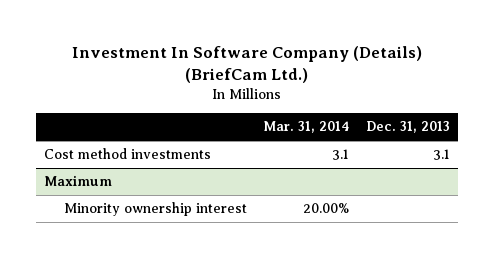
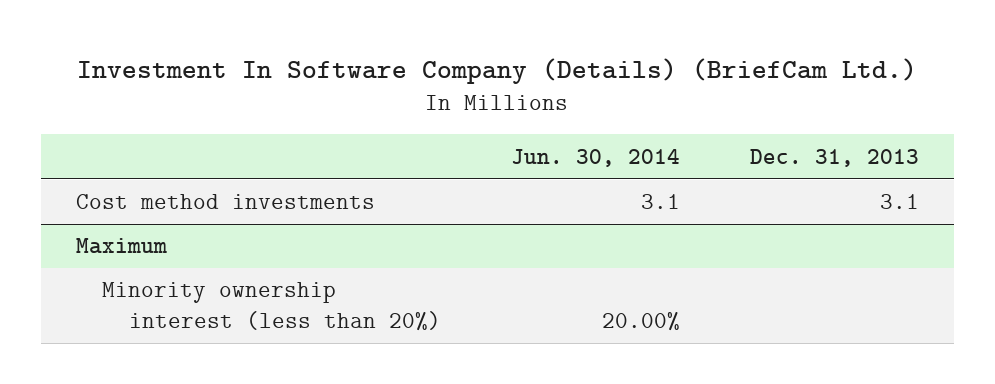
[263,121,350,134] Mar. 31, 2014 -> none
none -> [510,148,680,167] Jun. 30, 2014
[63,202,247,217] Minority ownership interest -> [102,282,441,332] Minority ownership interest (less than 20%)

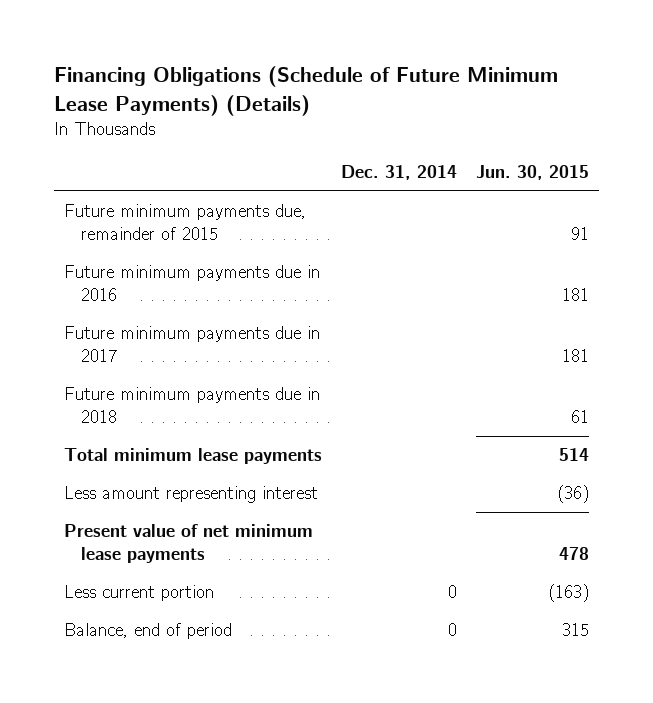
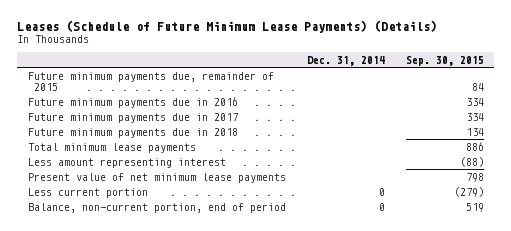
[53,66,558,116] Financing Obligations (Schedule of Future Minimum Lease Payments) (Details) -> [17,20,438,34] Leases (Schedule of Future Minimum Lease Payments) (Details)
[476,165,590,181] Jun. 30, 2015 -> none
none -> [405,55,484,66] Sep. 30, 2015
[63,623,232,640] Balance, end of period -> [27,202,286,213] Balance, non-current portion, end of period

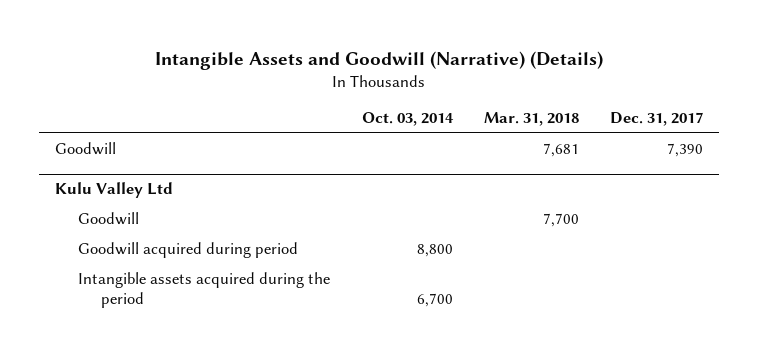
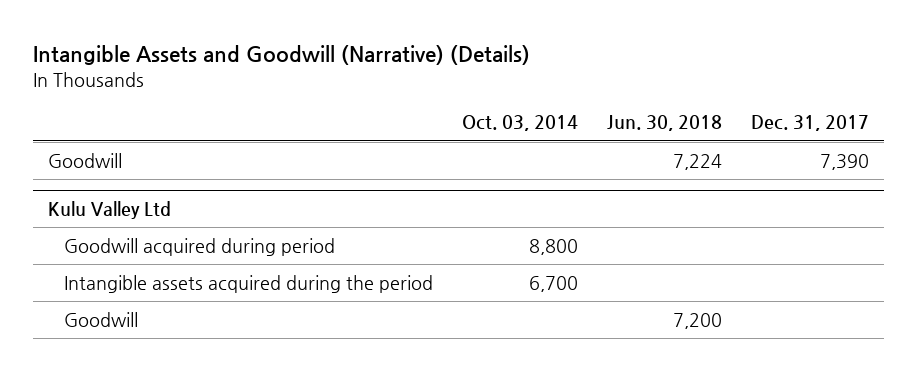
[483,112,579,127] Mar. 31, 2018 -> none
none -> [607,115,723,132] Jun. 30, 2018
[78,212,140,226] Goodwill -> [63,311,138,327] Goodwill

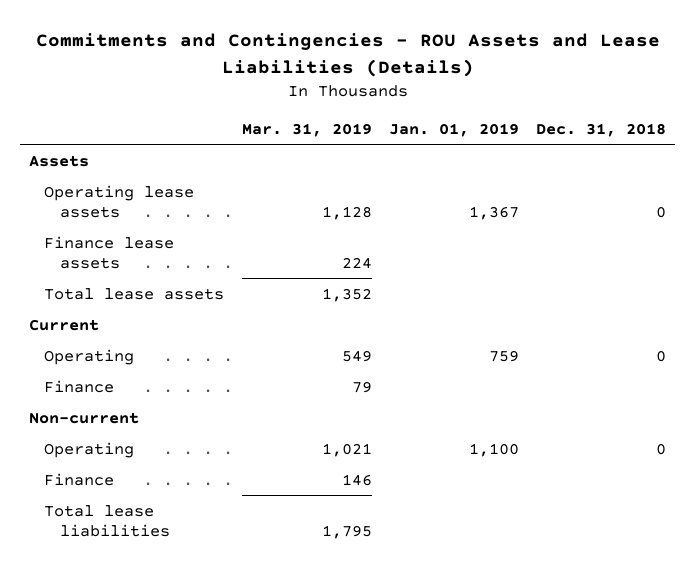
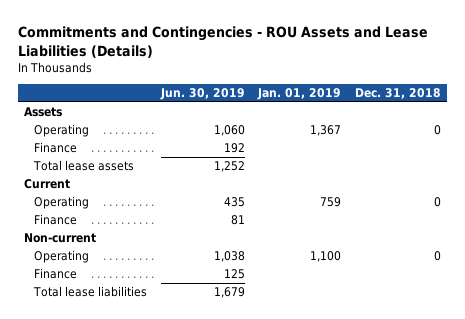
[241,122,372,137] Mar. 31, 2019 -> none
none -> [159,88,245,101] Jun. 30, 2019
[44,184,195,218] Operating lease assets -> [34,124,90,138] Operating
[44,235,175,269] Finance lease assets -> [34,142,78,154] Finance

